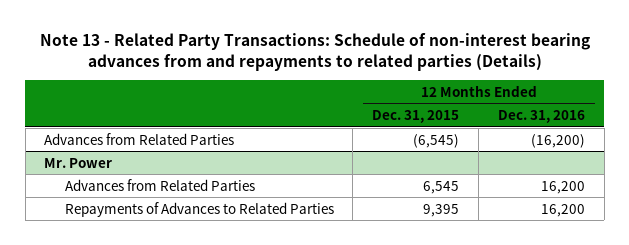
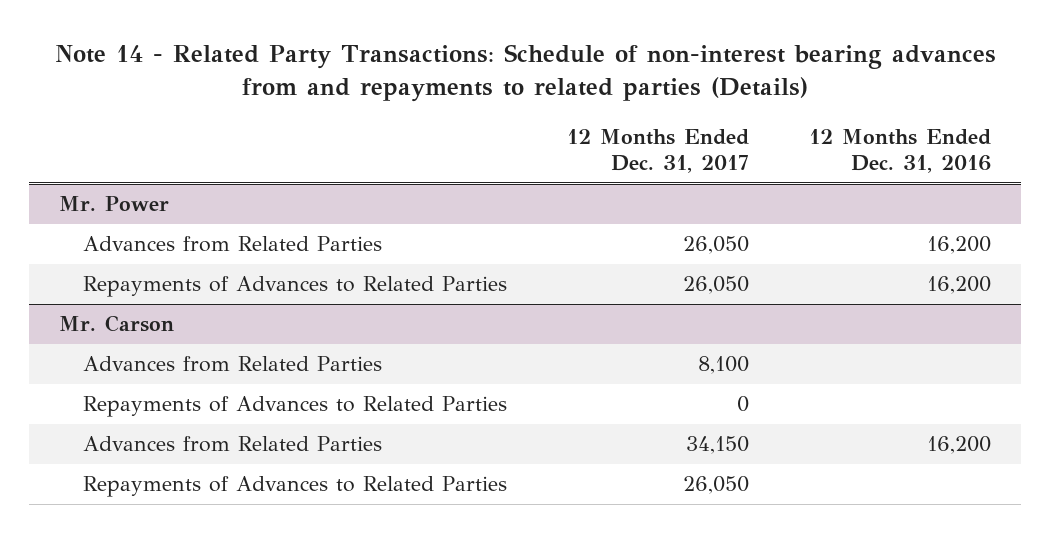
[39,32,590,71] Note 13 - Related Party Transactions: Schedule of non-interest bearing advances from and repayments to related parties (Details) -> [55,44,997,103] Note 14 - Related Party Transactions: Schedule of non-interest bearing advances from and repayments to related parties (Details)
[372,110,460,124] Dec. 31, 2015 -> none
none -> [567,128,750,174] 12 Months Ended Dec. 31, 2017
[44,132,235,145] Advances from Related Parties -> none
none -> [58,315,174,333] Mr. Carson
none -> [83,356,383,373] Advances from Related Parties
none -> [83,396,508,418] Repayments of Advances to Related Parties
none -> [83,436,383,453] Advances from Related Parties
none -> [83,476,508,498] Repayments of Advances to Related Parties

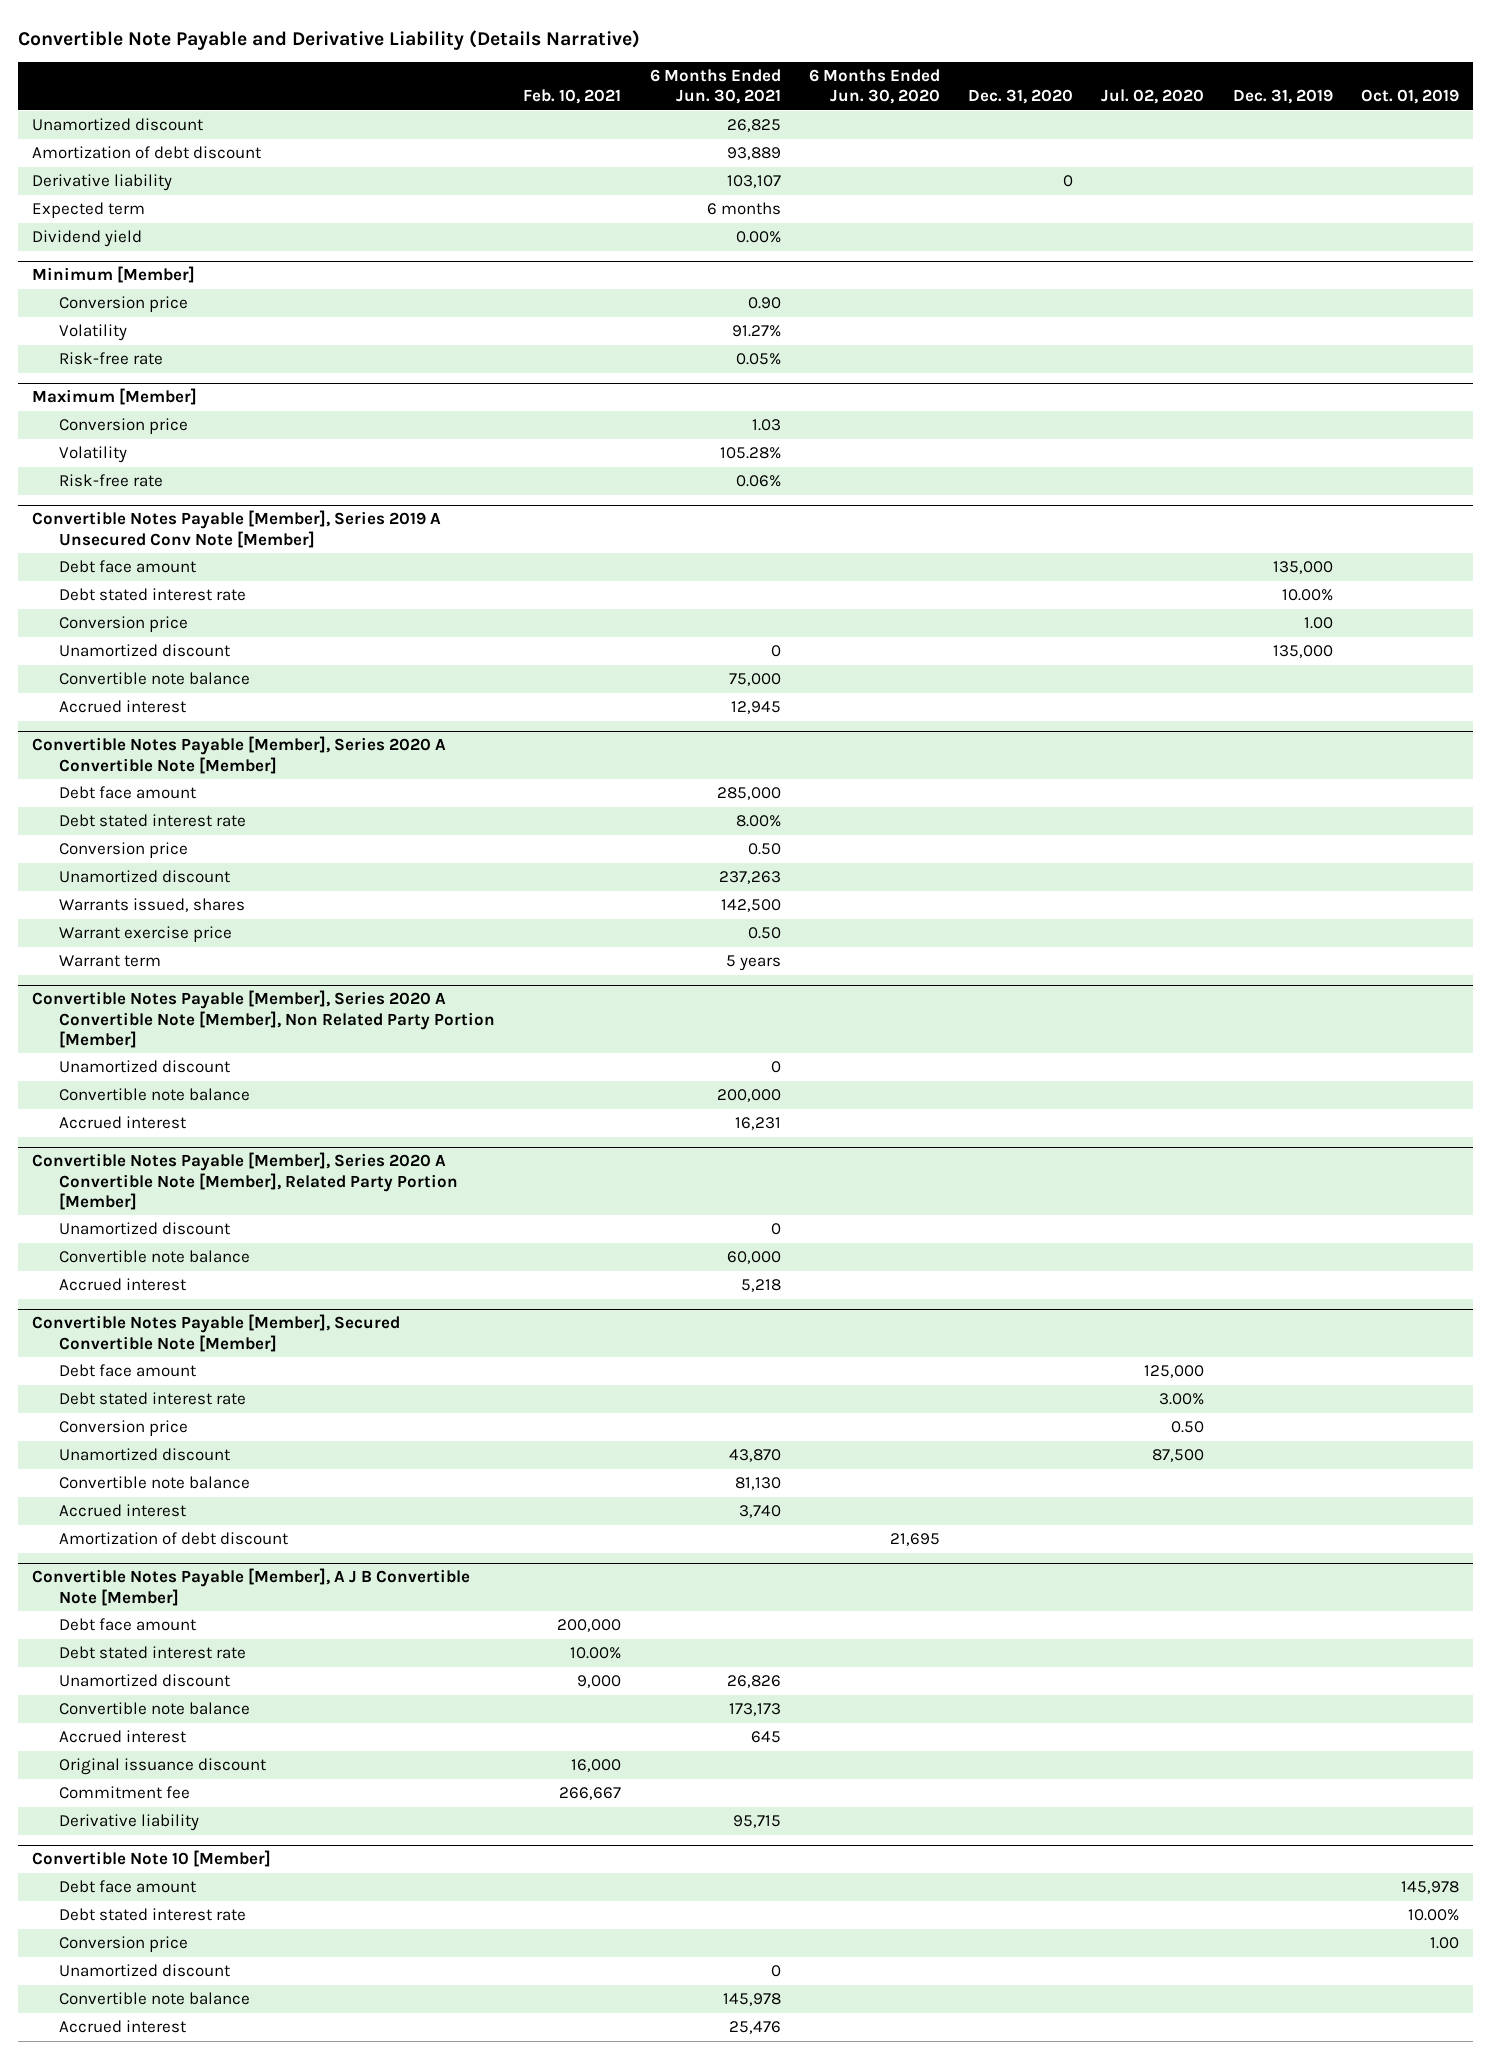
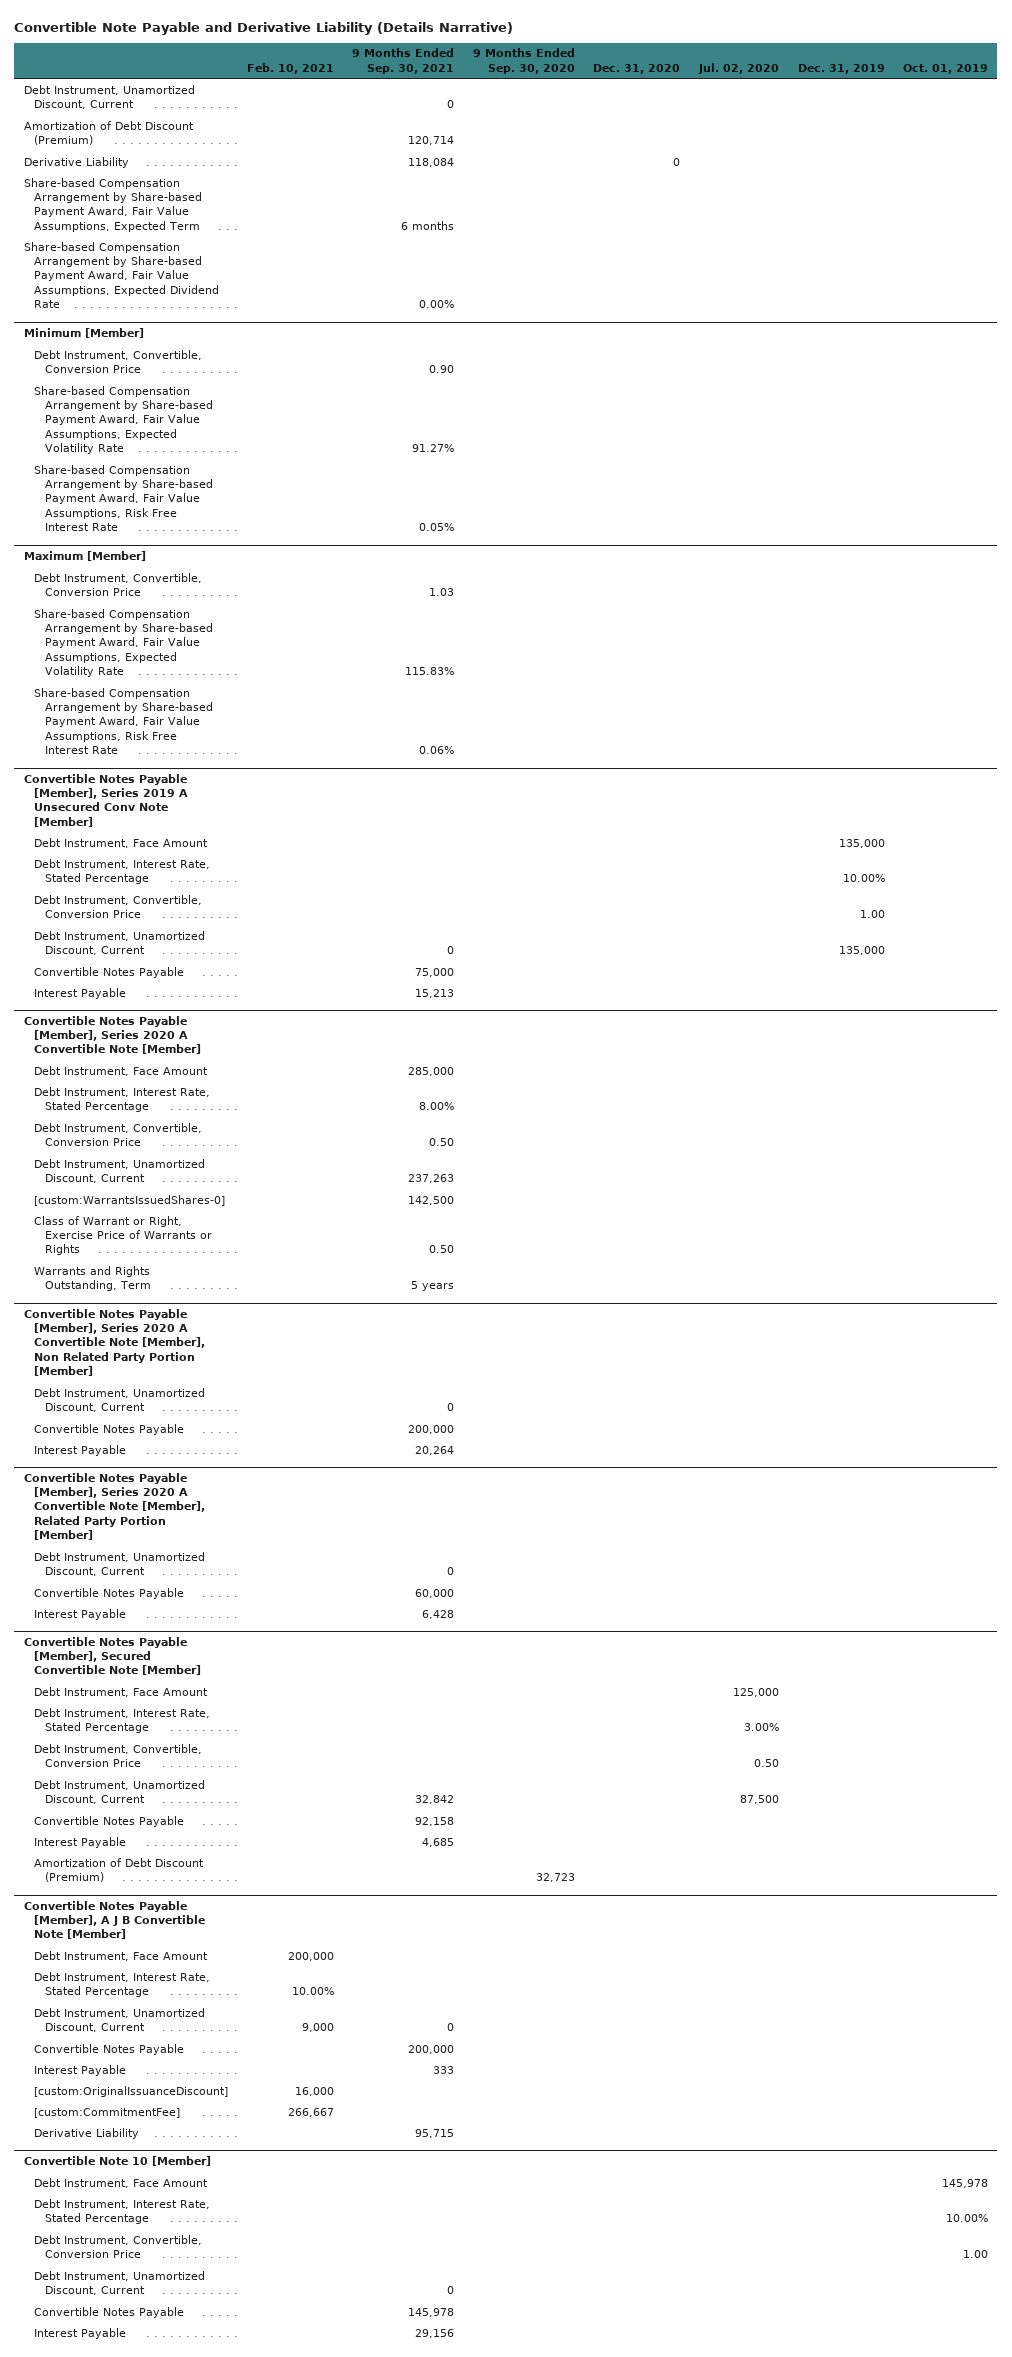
[649,69,781,105] 6 Months Ended Jun. 30, 2021 -> none
[808,69,940,105] 6 Months Ended Jun. 30, 2020 -> none
none -> [352,48,455,74] 9 Months Ended Sep. 30, 2021
none -> [472,48,575,74] 9 Months Ended Sep. 30, 2020
[32,118,204,132] Unamortized discount -> [23,84,195,110] Debt Instrument, Unamortized Discount, Current
[32,146,262,160] Amortization of debt discount -> [23,120,194,146] Amortization of Debt Discount (Premium)
[32,174,173,192] Derivative liability -> [23,156,129,168] Derivative Liability
[32,202,146,219] Expected term -> [23,177,203,232] Share-based Compensation Arrangement by Share-based Payment Award, Fair Value Assumptions, Expected Term
[32,230,143,248] Dividend yield -> [23,241,220,308] Share-based Compensation Arrangement by Share-based Payment Award, Fair Value Assumptions, Expected Dividend Rate
[59,296,189,313] Conversion price -> [34,349,203,374] Debt Instrument, Convertible, Conversion Price
[59,324,128,342] Volatility -> [34,385,214,454] Share-based Compensation Arrangement by Share-based Payment Award, Fair Value Assumptions, Expected Volatility Rate
[59,352,164,366] Risk-free rate -> [34,464,214,531] Share-based Compensation Arrangement by Share-based Payment Award, Fair Value Assumptions, Risk Free Interest Rate
[59,418,189,435] Conversion price -> [34,572,203,597] Debt Instrument, Convertible, Conversion Price
[59,446,128,464] Volatility -> [34,608,214,677] Share-based Compensation Arrangement by Share-based Payment Award, Fair Value Assumptions, Expected Volatility Rate
[59,474,164,488] Risk-free rate -> [34,687,214,754] Share-based Compensation Arrangement by Share-based Payment Award, Fair Value Assumptions, Risk Free Interest Rate
[59,560,197,574] Debt face amount -> [34,837,209,848] Debt Instrument, Face Amount
[59,588,247,602] Debt stated interest rate -> [34,858,211,885] Debt Instrument, Interest Rate, Stated Percentage
[59,616,189,633] Conversion price -> [34,894,203,919] Debt Instrument, Convertible, Conversion Price
[59,644,231,658] Unamortized discount -> [34,930,206,956] Debt Instrument, Unamortized Discount, Current
[59,672,251,686] Convertible note balance -> [34,966,185,978] Convertible Notes Payable
[59,700,187,714] Accrued interest -> [34,987,127,999] Interest Payable
[59,786,197,800] Debt face amount -> [34,1065,209,1076] Debt Instrument, Face Amount
[59,814,247,828] Debt stated interest rate -> [34,1086,211,1113] Debt Instrument, Interest Rate, Stated Percentage
[59,842,189,859] Conversion price -> [34,1122,203,1147] Debt Instrument, Convertible, Conversion Price
[59,870,231,884] Unamortized discount -> [34,1158,206,1184] Debt Instrument, Unamortized Discount, Current
[59,898,246,913] Warrants issued, shares -> [34,1194,226,1206] [custom:WarrantsIssuedShares-0]
[59,926,233,943] Warrant exercise price -> [34,1215,213,1256] Class of Warrant or Right, Exercise Price of Warrants or Rights
[59,955,162,968] Warrant term -> [34,1265,152,1292] Warrants and Rights Outstanding, Term
[59,1060,231,1074] Unamortized discount -> [34,1387,206,1413] Debt Instrument, Unamortized Discount, Current
[59,1088,251,1102] Convertible note balance -> [34,1423,185,1435] Convertible Notes Payable
[59,1116,187,1130] Accrued interest -> [34,1444,127,1456] Interest Payable
[59,1222,231,1236] Unamortized discount -> [34,1551,206,1577] Debt Instrument, Unamortized Discount, Current
[59,1250,251,1264] Convertible note balance -> [34,1587,185,1599] Convertible Notes Payable
[59,1278,187,1292] Accrued interest -> [34,1608,127,1620] Interest Payable
[59,1364,197,1378] Debt face amount -> [34,1686,209,1697] Debt Instrument, Face Amount
[59,1392,247,1406] Debt stated interest rate -> [34,1707,211,1734] Debt Instrument, Interest Rate, Stated Percentage
[59,1420,189,1437] Conversion price -> [34,1743,203,1768] Debt Instrument, Convertible, Conversion Price
[59,1448,231,1462] Unamortized discount -> [34,1779,206,1805] Debt Instrument, Unamortized Discount, Current
[59,1476,251,1490] Convertible note balance -> [34,1815,185,1827] Convertible Notes Payable
[59,1504,187,1518] Accrued interest -> [34,1836,127,1848] Interest Payable
[59,1532,289,1546] Amortization of debt discount -> [34,1857,205,1883] Amortization of Debt Discount (Premium)
[59,1618,197,1632] Debt face amount -> [34,1950,209,1961] Debt Instrument, Face Amount
[59,1646,247,1660] Debt stated interest rate -> [34,1971,211,1998] Debt Instrument, Interest Rate, Stated Percentage
[59,1674,231,1688] Unamortized discount -> [34,2007,206,2033] Debt Instrument, Unamortized Discount, Current
[59,1702,251,1716] Convertible note balance -> [34,2043,185,2055] Convertible Notes Payable
[59,1730,187,1744] Accrued interest -> [34,2064,127,2076] Interest Payable
[59,1758,267,1776] Original issuance discount -> [34,2085,229,2097] [custom:OriginalIssuanceDiscount]
[59,1786,191,1800] Commitment fee -> [34,2107,181,2118] [custom:CommitmentFee]
[59,1814,200,1832] Derivative liability -> [34,2127,140,2139] Derivative Liability
[59,1880,197,1894] Debt face amount -> [34,2177,209,2188] Debt Instrument, Face Amount
[59,1908,247,1922] Debt stated interest rate -> [34,2198,211,2225] Debt Instrument, Interest Rate, Stated Percentage
[59,1936,189,1953] Conversion price -> [34,2234,203,2259] Debt Instrument, Convertible, Conversion Price
[59,1964,231,1978] Unamortized discount -> [34,2270,206,2296] Debt Instrument, Unamortized Discount, Current
[59,1992,251,2006] Convertible note balance -> [34,2306,185,2318] Convertible Notes Payable
[59,2020,187,2034] Accrued interest -> [34,2327,127,2339] Interest Payable

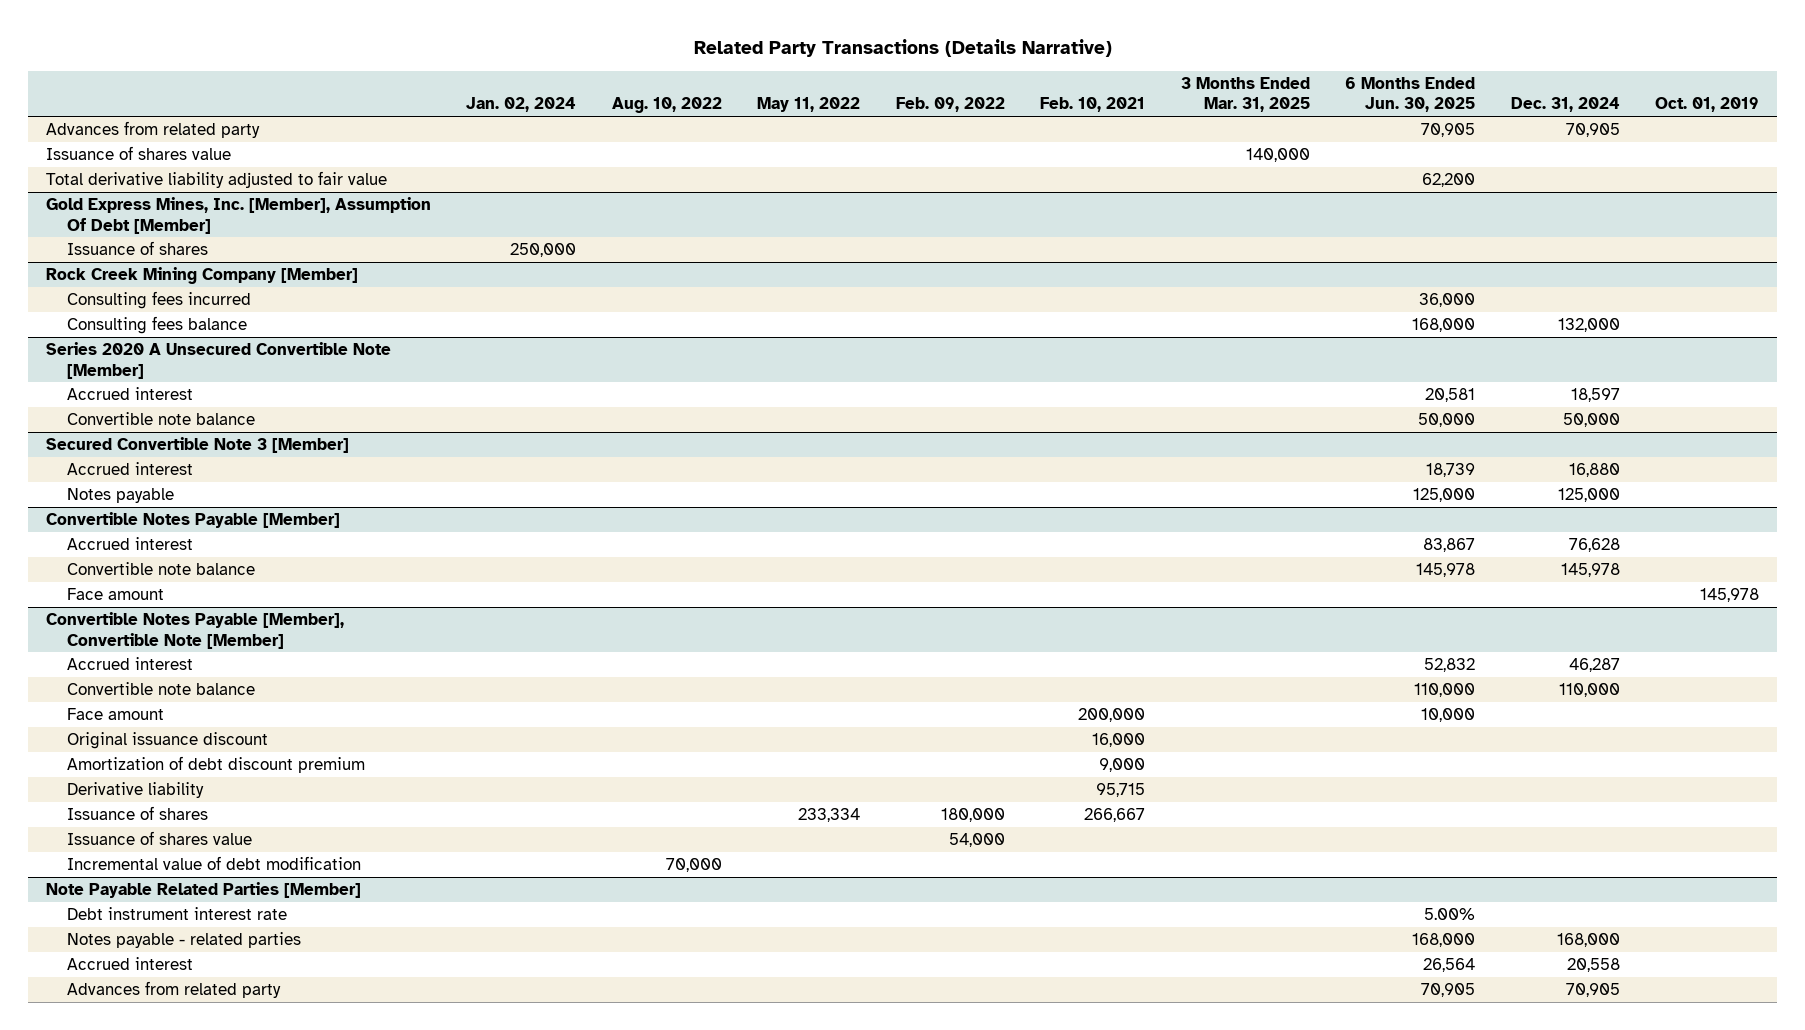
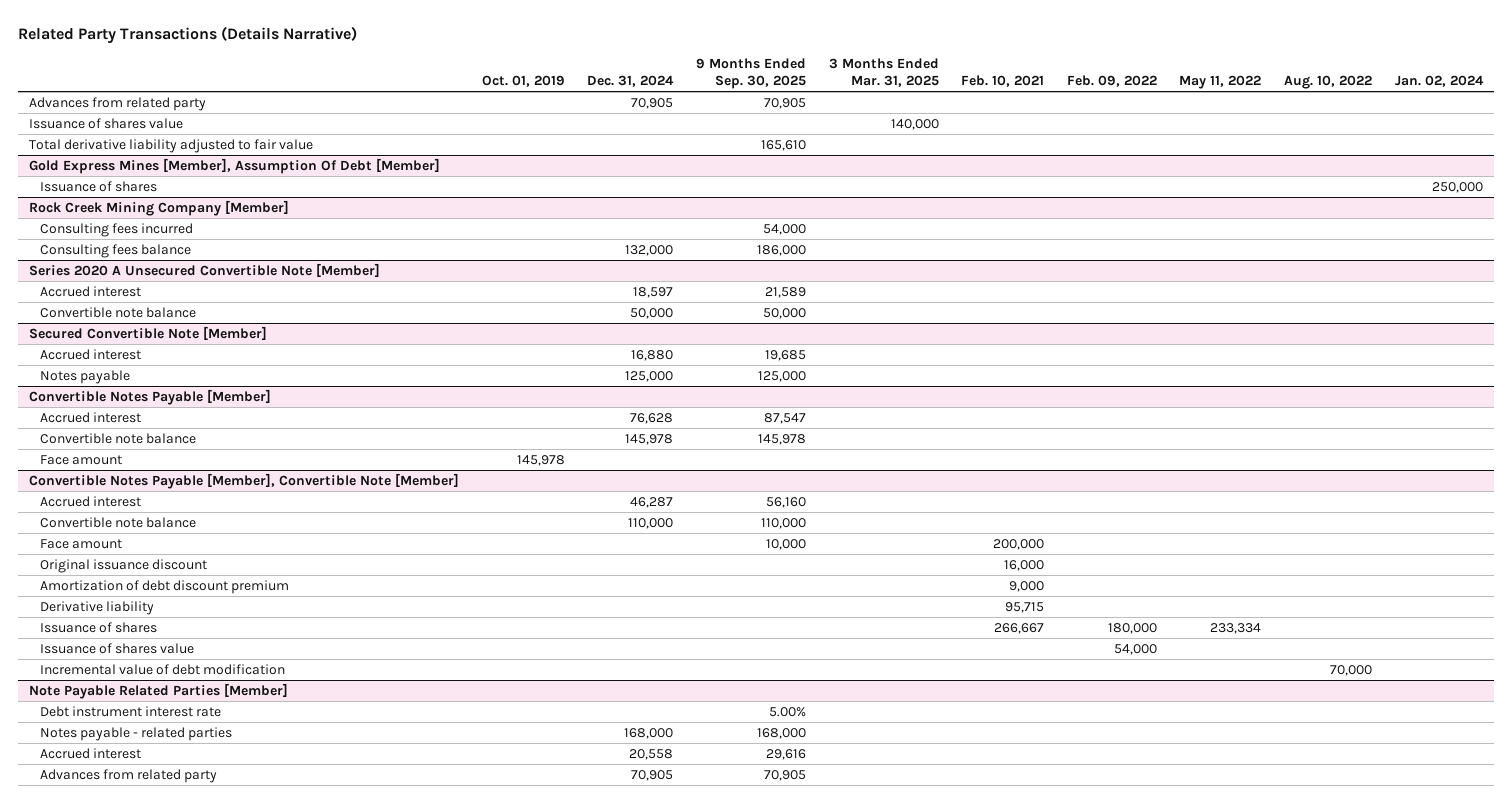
[1345,76,1476,113] 6 Months Ended Jun. 30, 2025 -> none
none -> [695,58,806,90] 9 Months Ended Sep. 30, 2025
[45,197,431,234] Gold Express Mines, Inc. [Member], Assumption Of Debt [Member] -> [28,157,440,174] Gold Express Mines [Member], Assumption Of Debt [Member]
[45,437,349,454] Secured Convertible Note 3 [Member] -> [28,325,267,340] Secured Convertible Note [Member]

